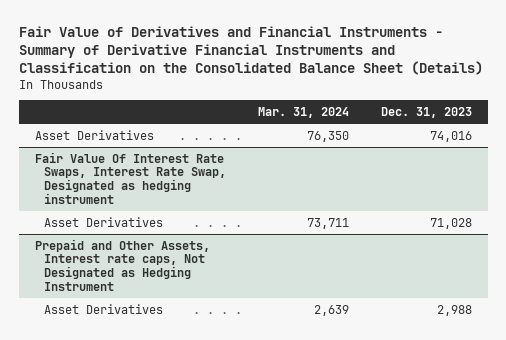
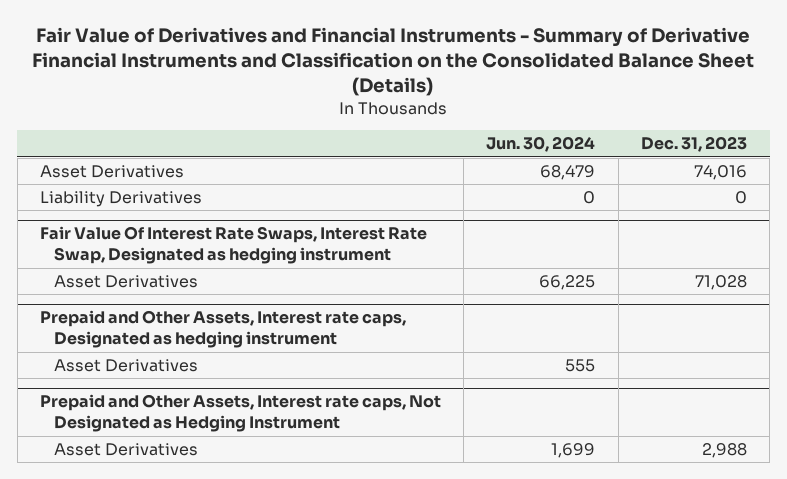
[257,106,349,118] Mar. 31, 2024 -> none
none -> [486,136,596,153] Jun. 30, 2024
none -> [39,191,202,208] Liability Derivatives
none -> [39,310,406,349] Prepaid and Other Assets, Interest rate caps, Designated as hedging instrument
none -> [53,359,198,373] Asset Derivatives

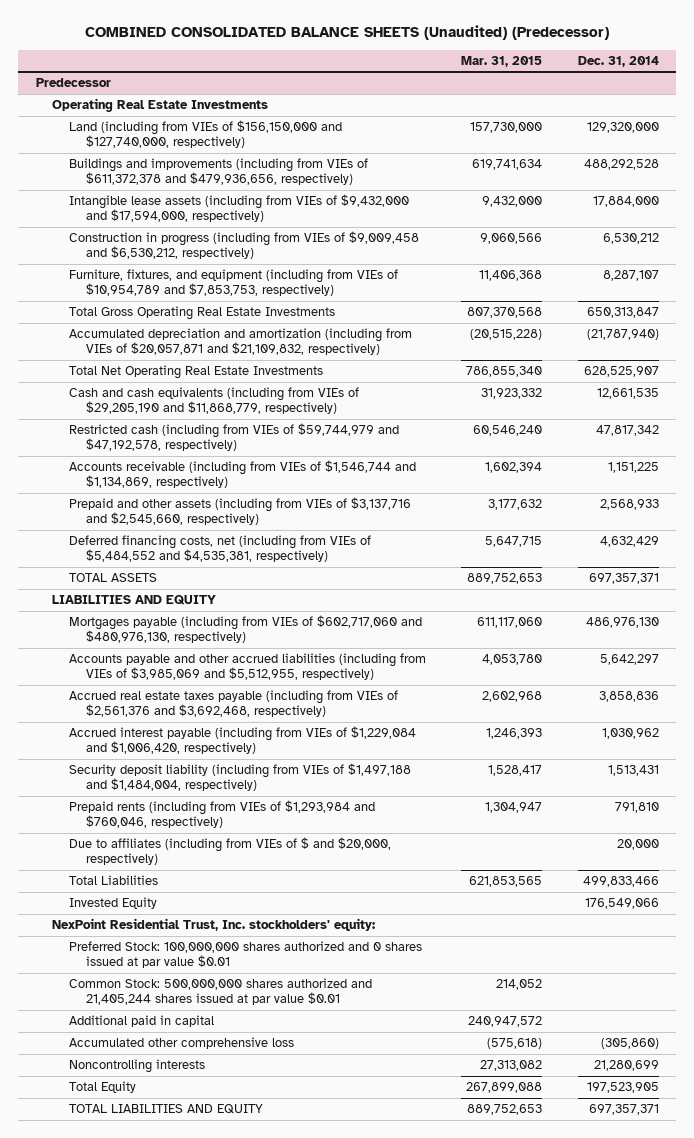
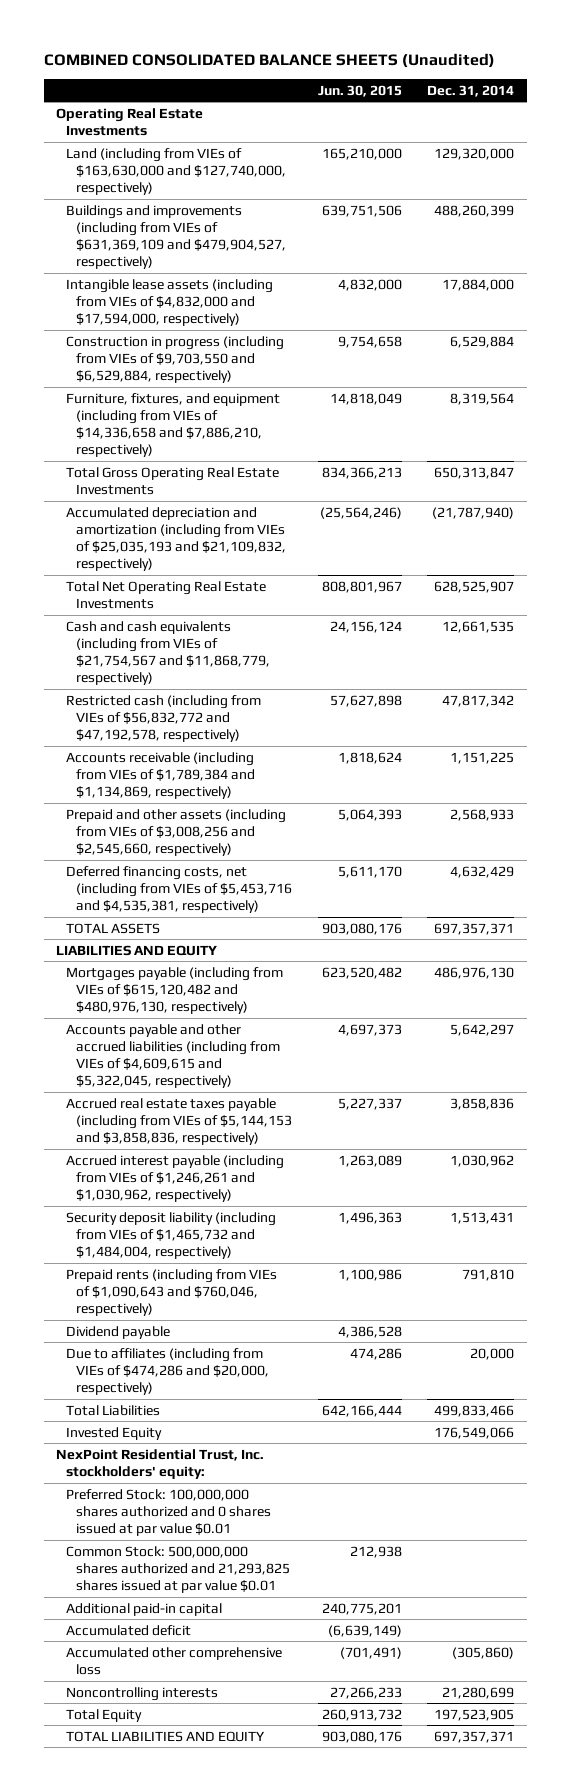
[85,25,610,41] COMBINED CONSOLIDATED BALANCE SHEETS (Unaudited) (Predecessor) -> [43,53,495,69] COMBINED CONSOLIDATED BALANCE SHEETS (Unaudited)
[461,55,543,67] Mar. 31, 2015 -> none
none -> [317,84,402,97] Jun. 30, 2015
[35,78,111,88] Predecessor -> none
[69,120,343,149] Land (including from VIEs of $156,150,000 and $127,740,000, respectively) -> [66,147,287,196] Land (including from VIEs of $163,630,000 and $127,740,000, respectively)
[69,158,369,186] Buildings and improvements (including from VIEs of $611,372,378 and $479,936,656, respectively) -> [66,204,287,270] Buildings and improvements (including from VIEs of $631,369,109 and $479,904,527, respectively)
[583,159,659,171] 488,292,528 -> [433,204,514,217] 488,260,399
[69,194,410,223] Intangible lease assets (including from VIEs of $9,432,000 and $17,594,000, respectively) -> [66,278,274,327] Intangible lease assets (including from VIEs of $4,832,000 and $17,594,000, respectively)
[69,231,420,260] Construction in progress (including from VIEs of $9,009,458 and $6,530,212, respectively) -> [66,335,285,384] Construction in progress (including from VIEs of $9,703,550 and $6,529,884, respectively)
[602,233,659,245] 6,530,212 -> [449,335,514,348] 6,529,884
[69,269,399,297] Furniture, fixtures, and equipment (including from VIEs of $10,954,789 and $7,853,753, respectively) -> [66,392,281,458] Furniture, fixtures, and equipment (including from VIEs of $14,336,658 and $7,886,210, respectively)
[602,270,659,282] 8,287,107 -> [449,392,514,405] 8,319,564
[69,328,413,356] Accumulated depreciation and amortization (including from VIEs of $20,057,871 and $21,109,832, respectively) -> [66,506,287,572] Accumulated depreciation and amortization (including from VIEs of $25,035,193 and $21,109,832, respectively)
[69,387,360,415] Cash and cash equivalents (including from VIEs of $29,205,190 and $11,868,779, respectively) -> [66,620,271,686] Cash and cash equivalents (including from VIEs of $21,754,567 and $11,868,779, respectively)
[69,423,400,452] Restricted cash (including from VIEs of $59,744,979 and $47,192,578, respectively) -> [66,694,262,743] Restricted cash (including from VIEs of $56,832,772 and $47,192,578, respectively)
[69,460,417,489] Accounts receivable (including from VIEs of $1,546,744 and $1,134,869, respectively) -> [66,751,256,800] Accounts receivable (including from VIEs of $1,789,384 and $1,134,869, respectively)
[69,497,412,526] Prepaid and other assets (including from VIEs of $3,137,716 and $2,545,660, respectively) -> [66,808,287,857] Prepaid and other assets (including from VIEs of $3,008,256 and $2,545,660, respectively)
[69,535,372,563] Deferred financing costs, net (including from VIEs of $5,484,552 and $4,535,381, respectively) -> [66,865,293,914] Deferred financing costs, net (including from VIEs of $5,453,716 and $4,535,381, respectively)
[69,615,423,644] Mortgages payable (including from VIEs of $602,717,060 and $480,976,130, respectively) -> [66,966,284,1015] Mortgages payable (including from VIEs of $615,120,482 and $480,976,130, respectively)
[69,653,427,681] Accounts payable and other accrued liabilities (including from VIEs of $3,985,069 and $5,512,955, respectively) -> [66,1023,281,1089] Accounts payable and other accrued liabilities (including from VIEs of $4,609,615 and $5,322,045, respectively)
[69,690,399,718] Accrued real estate taxes payable (including from VIEs of $2,561,376 and $3,692,468, respectively) -> [66,1097,293,1146] Accrued real estate taxes payable (including from VIEs of $5,144,153 and $3,858,836, respectively)
[69,726,417,755] Accrued interest payable (including from VIEs of $1,229,084 and $1,006,420, respectively) -> [66,1154,285,1203] Accrued interest payable (including from VIEs of $1,246,261 and $1,030,962, respectively)
[69,763,412,792] Security deposit liability (including from VIEs of $1,497,188 and $1,484,004, respectively) -> [66,1211,277,1260] Security deposit liability (including from VIEs of $1,465,732 and $1,484,004, respectively)
[69,800,376,829] Prepaid rents (including from VIEs of $1,293,984 and $760,046, respectively) -> [66,1268,278,1317] Prepaid rents (including from VIEs of $1,090,643 and $760,046, respectively)
none -> [66,1325,171,1339] Dividend payable
[69,837,392,866] Due to affiliates (including from VIEs of $ and $20,000, respectively) -> [66,1347,270,1396] Due to affiliates (including from VIEs of $474,286 and $20,000, respectively)
[69,978,373,1006] Common Stock: 500,000,000 shares authorized and 21,405,244 shares issued at par value $0.01 -> [66,1545,291,1594] Common Stock: 500,000,000 shares authorized and 21,293,825 shares issued at par value $0.01
[69,1015,215,1028] Additional paid in capital -> [66,1602,223,1616] Additional paid-in capital
none -> [66,1624,192,1636] Accumulated deficit

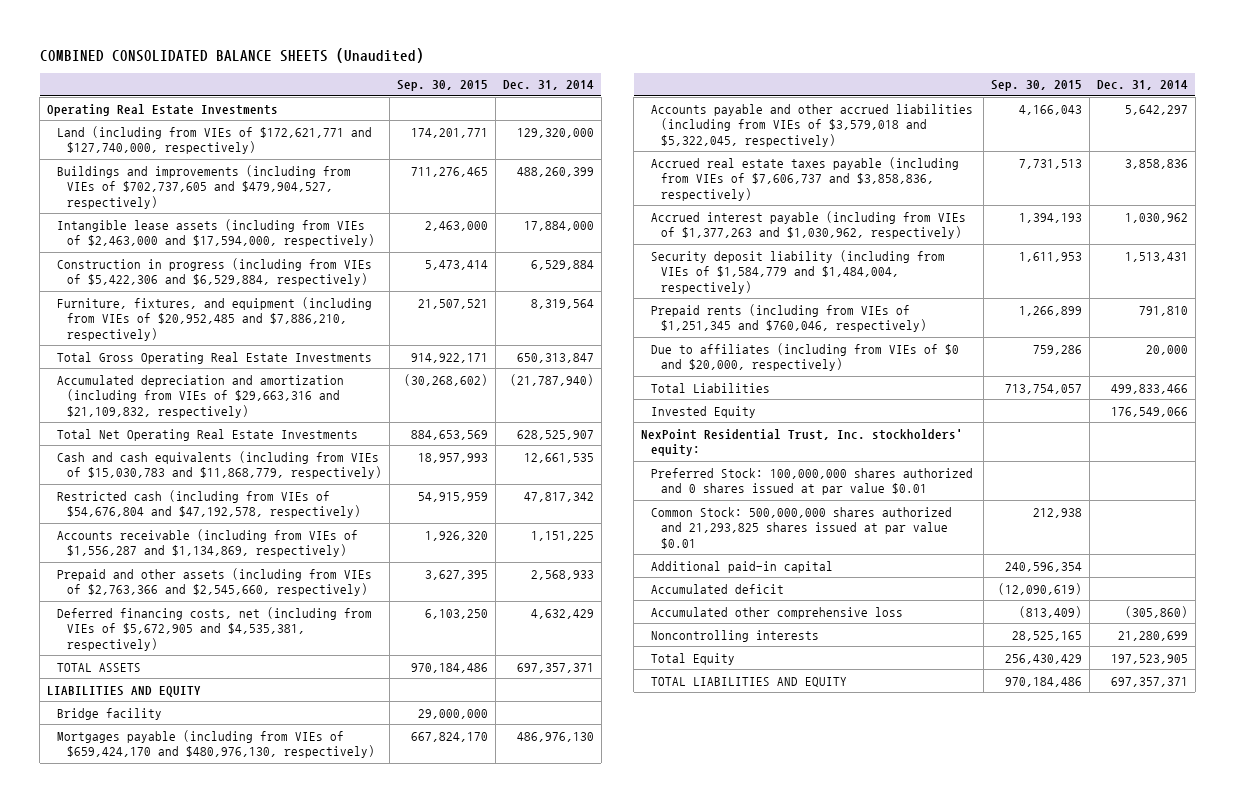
[317,84,402,97] Jun. 30, 2015 -> none
none -> [396,80,488,92] Sep. 30, 2015
[66,147,287,196] Land (including from VIEs of $163,630,000 and $127,740,000, respectively) -> [57,125,373,155] Land (including from VIEs of $172,621,771 and $127,740,000, respectively)
[66,204,287,270] Buildings and improvements (including from VIEs of $631,369,109 and $479,904,527, respectively) -> [57,164,352,209] Buildings and improvements (including from VIEs of $702,737,605 and $479,904,527, respectively)
[66,278,274,327] Intangible lease assets (including from VIEs of $4,832,000 and $17,594,000, respectively) -> [57,218,375,248] Intangible lease assets (including from VIEs of $2,463,000 and $17,594,000, respectively)
[66,335,285,384] Construction in progress (including from VIEs of $9,703,550 and $6,529,884, respectively) -> [57,257,373,287] Construction in progress (including from VIEs of $5,422,306 and $6,529,884, respectively)
[66,392,281,458] Furniture, fixtures, and equipment (including from VIEs of $14,336,658 and $7,886,210, respectively) -> [57,296,373,341] Furniture, fixtures, and equipment (including from VIEs of $20,952,485 and $7,886,210, respectively)
[66,506,287,572] Accumulated depreciation and amortization (including from VIEs of $25,035,193 and $21,109,832, respectively) -> [57,374,345,418] Accumulated depreciation and amortization (including from VIEs of $29,663,316 and $21,109,832, respectively)
[66,620,271,686] Cash and cash equivalents (including from VIEs of $21,754,567 and $11,868,779, respectively) -> [57,450,382,480] Cash and cash equivalents (including from VIEs of $15,030,783 and $11,868,779, respectively)
[66,694,262,743] Restricted cash (including from VIEs of $56,832,772 and $47,192,578, respectively) -> [57,489,361,519] Restricted cash (including from VIEs of $54,676,804 and $47,192,578, respectively)
[66,751,256,800] Accounts receivable (including from VIEs of $1,789,384 and $1,134,869, respectively) -> [57,528,359,558] Accounts receivable (including from VIEs of $1,556,287 and $1,134,869, respectively)
[66,808,287,857] Prepaid and other assets (including from VIEs of $3,008,256 and $2,545,660, respectively) -> [57,567,373,597] Prepaid and other assets (including from VIEs of $2,763,366 and $2,545,660, respectively)
[66,865,293,914] Deferred financing costs, net (including from VIEs of $5,453,716 and $4,535,381, respectively) -> [57,606,373,651] Deferred financing costs, net (including from VIEs of $5,672,905 and $4,535,381, respectively)
[66,1325,171,1339] Dividend payable -> none
none -> [57,707,163,720] Bridge facility
[66,966,284,1015] Mortgages payable (including from VIEs of $615,120,482 and $480,976,130, respectively) -> [57,729,375,759] Mortgages payable (including from VIEs of $659,424,170 and $480,976,130, respectively)
[66,1023,281,1089] Accounts payable and other accrued liabilities (including from VIEs of $4,609,615 and $5,322,045, respectively) -> [650,103,973,147] Accounts payable and other accrued liabilities (including from VIEs of $3,579,018 and $5,322,045, respectively)
[66,1097,293,1146] Accrued real estate taxes payable (including from VIEs of $5,144,153 and $3,858,836, respectively) -> [650,156,959,201] Accrued real estate taxes payable (including from VIEs of $7,606,737 and $3,858,836, respectively)
[66,1154,285,1203] Accrued interest payable (including from VIEs of $1,246,261 and $1,030,962, respectively) -> [650,210,966,240] Accrued interest payable (including from VIEs of $1,377,263 and $1,030,962, respectively)
[66,1211,277,1260] Security deposit liability (including from VIEs of $1,465,732 and $1,484,004, respectively) -> [650,249,945,294] Security deposit liability (including from VIEs of $1,584,779 and $1,484,004, respectively)
[66,1268,278,1317] Prepaid rents (including from VIEs of $1,090,643 and $760,046, respectively) -> [650,303,927,333] Prepaid rents (including from VIEs of $1,251,345 and $760,046, respectively)
[66,1347,270,1396] Due to affiliates (including from VIEs of $474,286 and $20,000, respectively) -> [650,342,959,372] Due to affiliates (including from VIEs of $0 and $20,000, respectively)

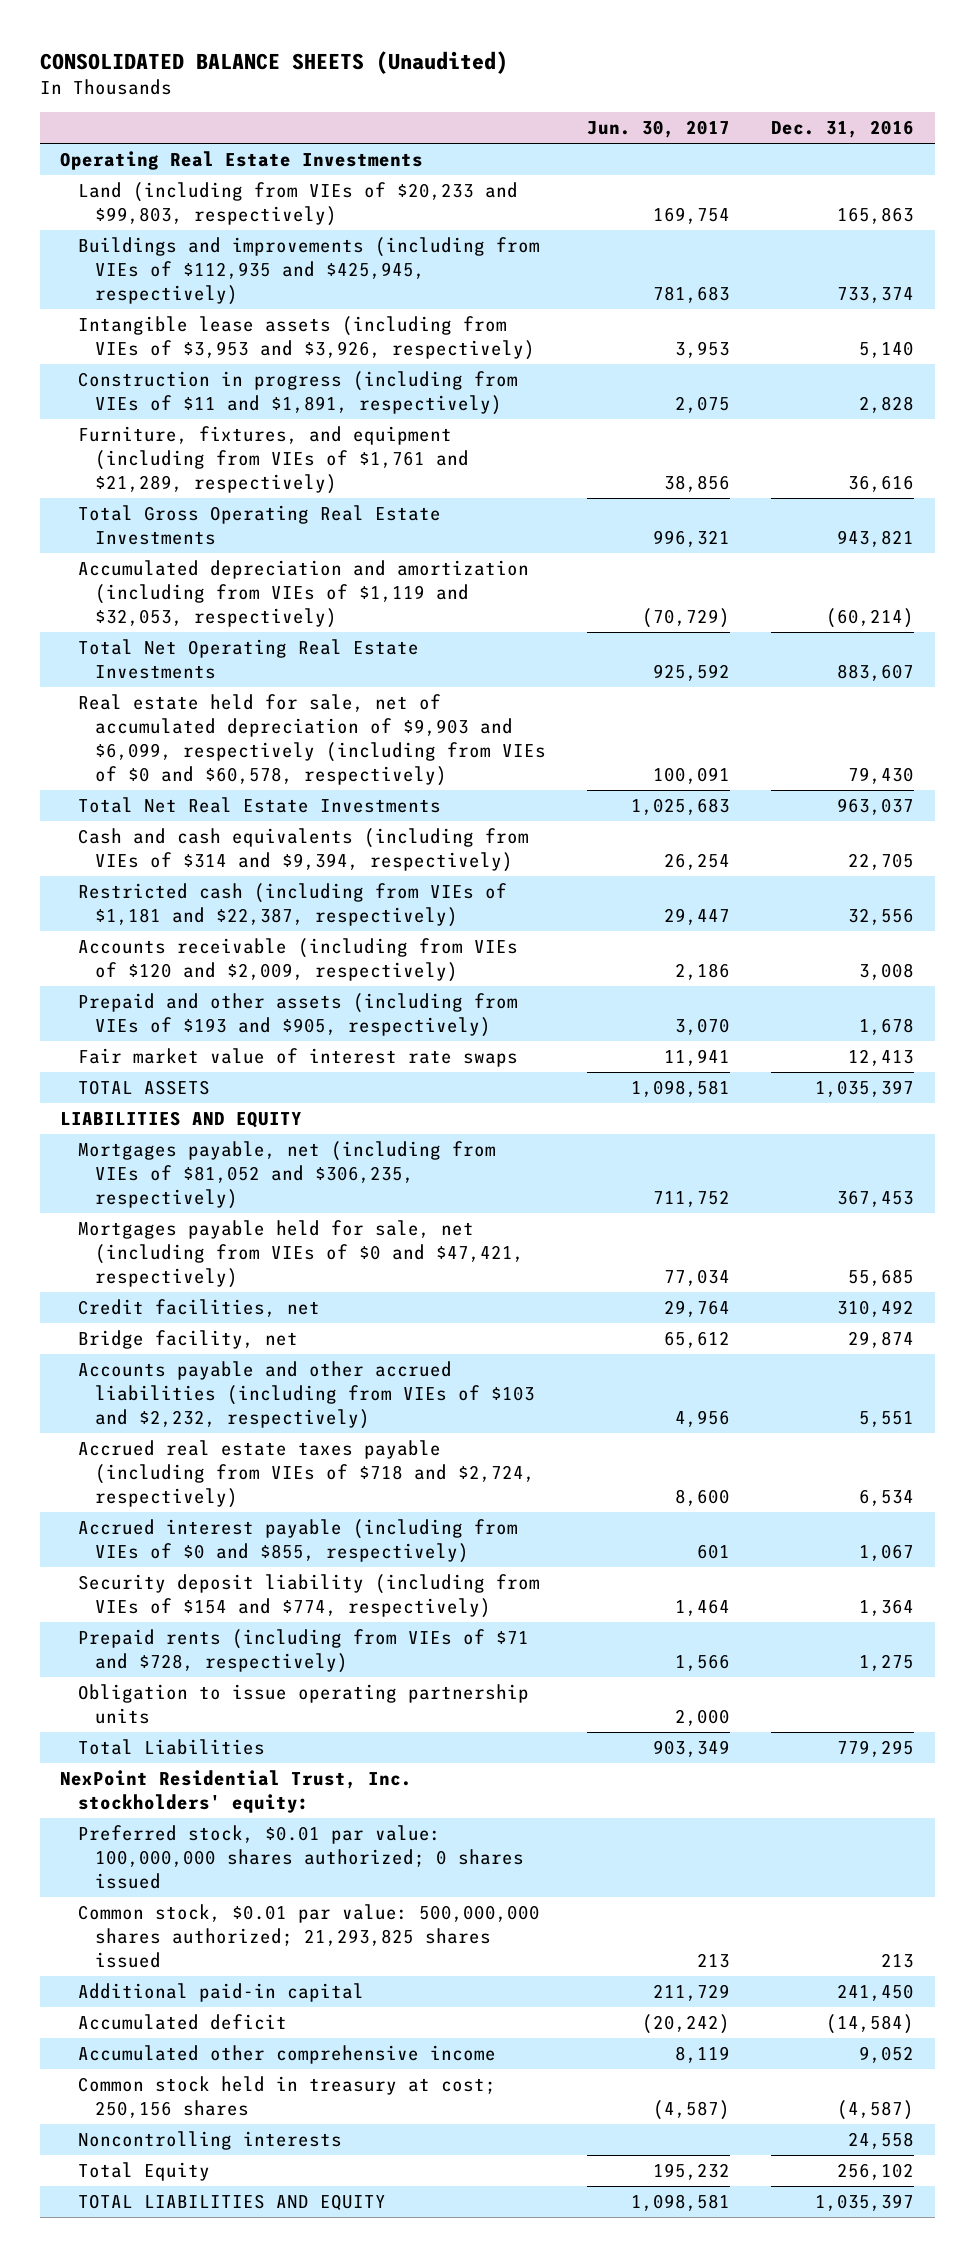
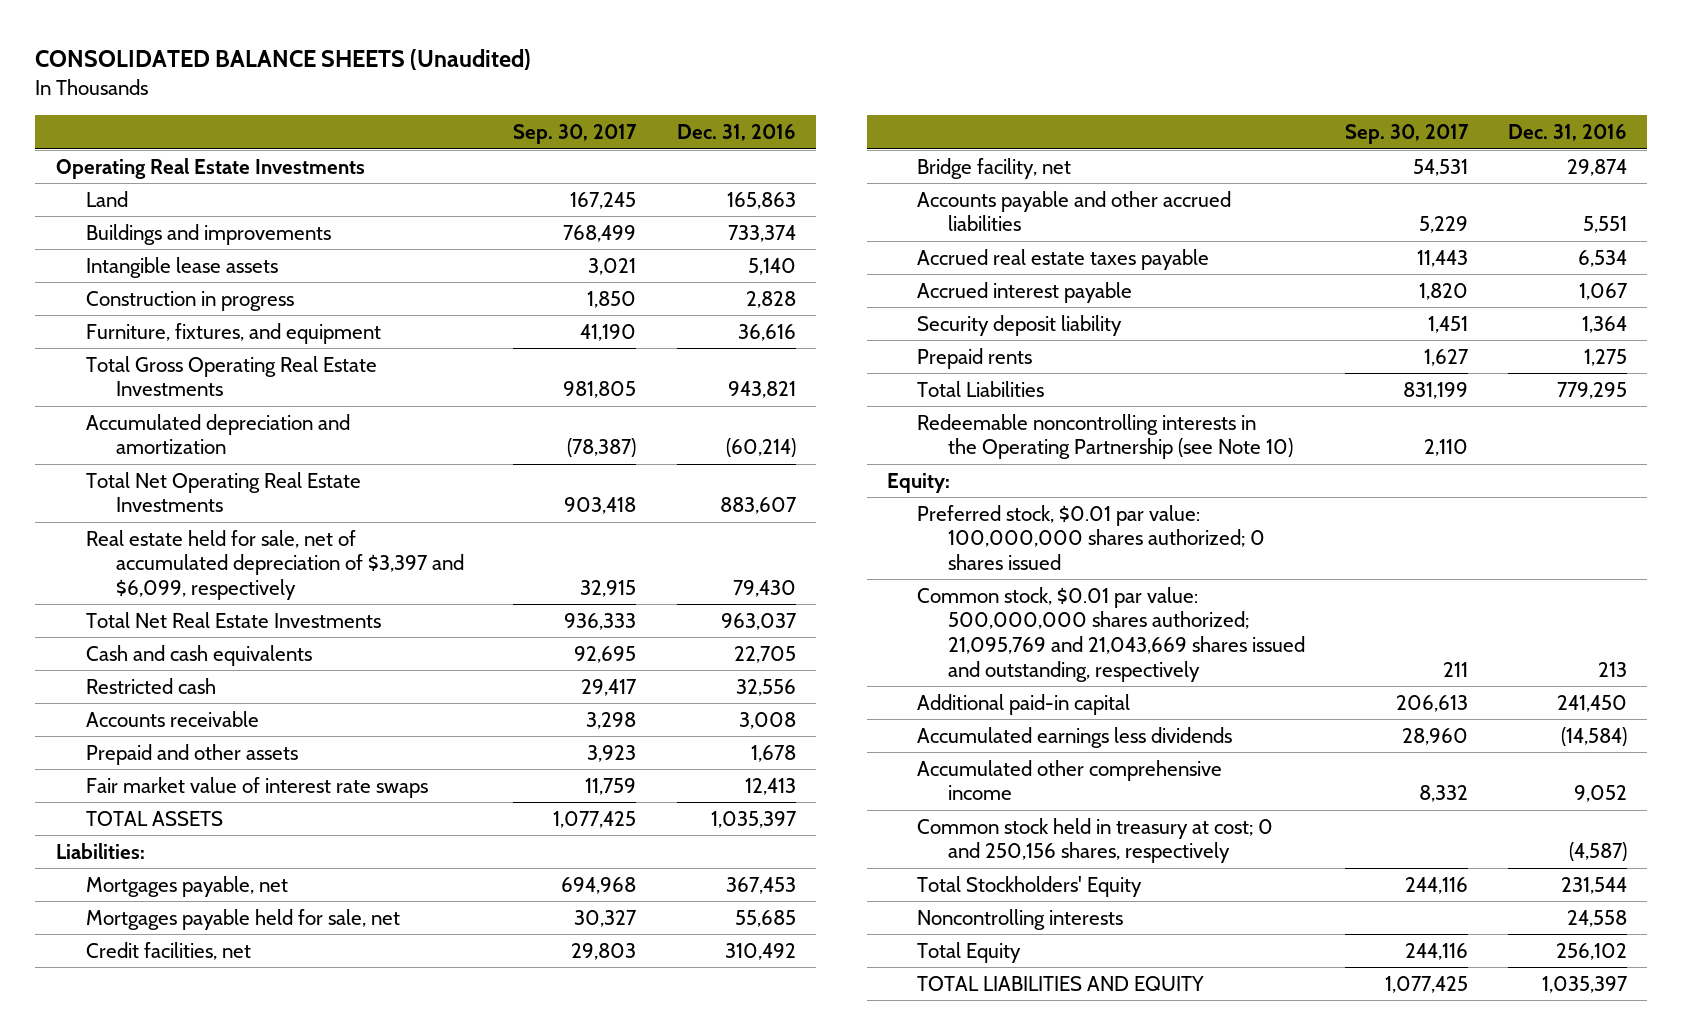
[587,120,731,139] Jun. 30, 2017 -> none
none -> [513,124,638,145] Sep. 30, 2017
[77,182,518,226] Land (including from VIEs of $20,233 and $99,803, respectively) -> [85,190,128,207] Land
[77,237,540,305] Buildings and improvements (including from VIEs of $112,935 and $425,945, respectively) -> [85,223,331,245] Buildings and improvements
[77,316,536,360] Intangible lease assets (including from VIEs of $3,953 and $3,926, respectively) -> [85,256,278,278] Intangible lease assets
[77,371,518,415] Construction in progress (including from VIEs of $11 and $1,891, respectively) -> [85,290,294,311] Construction in progress
[77,426,470,494] Furniture, fixtures, and equipment (including from VIEs of $1,761 and $21,289, respectively) -> [85,322,381,344] Furniture, fixtures, and equipment
[77,560,529,628] Accumulated depreciation and amortization (including from VIEs of $1,119 and $32,053, respectively) -> [85,413,350,455] Accumulated depreciation and amortization
[77,694,547,786] Real estate held for sale, net of accumulated depreciation of $9,903 and $6,099, respectively (including from VIEs of $0 and $60,578, respectively) -> [85,529,465,600] Real estate held for sale, net of accumulated depreciation of $3,397 and $6,099, respectively
[77,828,529,872] Cash and cash equivalents (including from VIEs of $314 and $9,394, respectively) -> [85,644,312,666] Cash and cash equivalents
[77,883,507,927] Restricted cash (including from VIEs of $1,181 and $22,387, respectively) -> [85,677,216,694] Restricted cash
[77,938,518,982] Accounts receivable (including from VIEs of $120 and $2,009, respectively) -> [85,710,259,727] Accounts receivable
[77,993,518,1037] Prepaid and other assets (including from VIEs of $193 and $905, respectively) -> [85,743,298,765] Prepaid and other assets
[60,1111,303,1129] LIABILITIES AND EQUITY -> none
none -> [55,842,145,859] Liabilities:
[77,1141,496,1209] Mortgages payable, net (including from VIEs of $81,052 and $306,235, respectively) -> [85,875,288,897] Mortgages payable, net
[77,1220,525,1288] Mortgages payable held for sale, net (including from VIEs of $0 and $47,421, respectively) -> [85,908,400,930] Mortgages payable held for sale, net
[77,1684,529,1724] Obligation to issue operating partnership units -> none
[77,1361,536,1429] Accounts payable and other accrued liabilities (including from VIEs of $103 and $2,232, respectively) -> [917,190,1232,232] Accounts payable and other accrued liabilities
[77,1440,536,1508] Accrued real estate taxes payable (including from VIEs of $718 and $2,724, respectively) -> [917,248,1210,270] Accrued real estate taxes payable
[77,1519,518,1563] Accrued interest payable (including from VIEs of $0 and $855, respectively) -> [917,281,1133,303] Accrued interest payable
[77,1574,540,1618] Security deposit liability (including from VIEs of $154 and $774, respectively) -> [917,314,1123,336] Security deposit liability
[77,1629,529,1673] Prepaid rents (including from VIEs of $71 and $728, respectively) -> [917,347,1033,369] Prepaid rents
none -> [917,413,1293,460] Redeemable noncontrolling interests in the Operating Partnership (see Note 10)
[60,1770,413,1813] NexPoint Residential Trust, Inc. stockholders' equity: -> [887,472,951,493] Equity:
[77,1904,540,1968] Common stock, $0.01 par value: 500,000,000 shares authorized; 21,293,825 shares issued -> [917,586,1305,682] Common stock, $0.01 par value: 500,000,000 shares authorized; 21,095,769 and 21,043,669 shares issued and outstanding, respectively
[77,2014,287,2031] Accumulated deficit -> [917,726,1233,748] Accumulated earnings less dividends
[77,2076,496,2118] Common stock held in treasury at cost; 250,156 shares -> [917,817,1274,864] Common stock held in treasury at cost; 0 and 250,156 shares, respectively
none -> [917,875,1143,897] Total Stockholders' Equity

